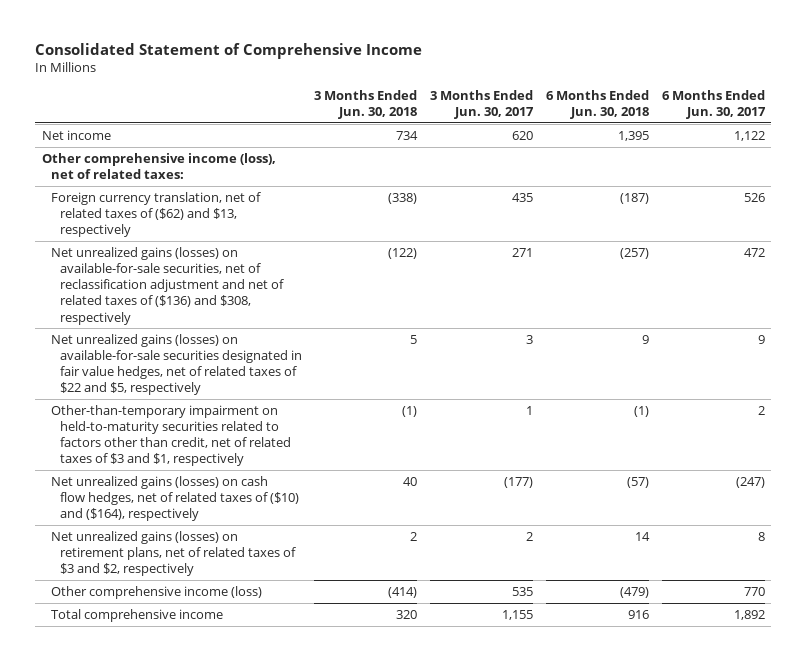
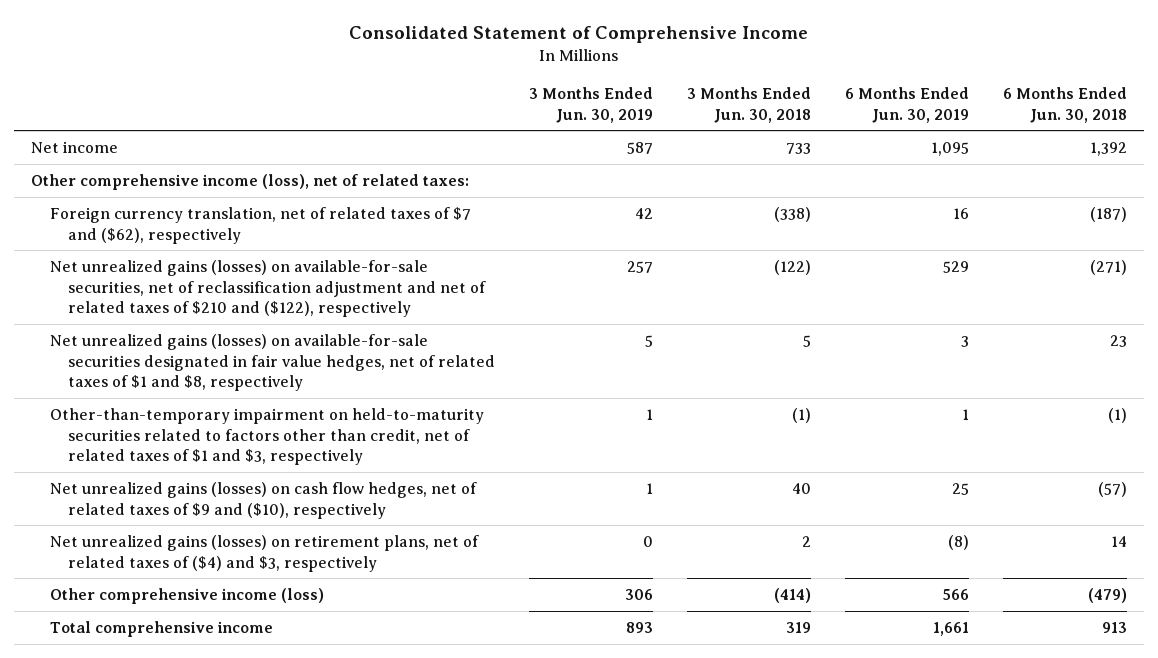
[430,89,535,120] 3 Months Ended Jun. 30, 2017 -> none
[661,89,766,120] 6 Months Ended Jun. 30, 2017 -> none
none -> [528,87,653,123] 3 Months Ended Jun. 30, 2019
none -> [844,87,969,123] 6 Months Ended Jun. 30, 2019
[396,130,419,140] 734 -> [785,142,811,154] 733
[617,130,649,141] 1,395 -> [1089,141,1127,156] 1,392
[50,191,261,238] Foreign currency translation, net of related taxes of ($62) and $13, respectively -> [49,206,471,244] Foreign currency translation, net of related taxes of $7 and ($62), respectively
[50,246,284,325] Net unrealized gains (losses) on available-for-sale securities, net of reclassification adjustment and net of related taxes of ($136) and $308, respectively -> [49,259,486,318] Net unrealized gains (losses) on available-for-sale securities, net of reclassification adjustment and net of related taxes of $210 and ($122), respectively
[619,247,649,259] (257) -> [1089,259,1127,275] (271)
[50,333,302,396] Net unrealized gains (losses) on available-for-sale securities designated in fair value hedges, net of related taxes of $22 and $5, respectively -> [49,333,495,392] Net unrealized gains (losses) on available-for-sale securities designated in fair value hedges, net of related taxes of $1 and $8, respectively
[641,334,649,344] 9 -> [1109,334,1127,347] 23
[50,404,291,467] Other-than-temporary impairment on held-to-maturity securities related to factors other than credit, net of related taxes of $3 and $1, respectively -> [49,407,484,466] Other-than-temporary impairment on held-to-maturity securities related to factors other than credit, net of related taxes of $1 and $3, respectively
[50,475,299,522] Net unrealized gains (losses) on cash flow hedges, net of related taxes of ($10) and ($164), respectively -> [49,481,477,519] Net unrealized gains (losses) on cash flow hedges, net of related taxes of $9 and ($10), respectively
[50,530,296,577] Net unrealized gains (losses) on retirement plans, net of related taxes of $3 and $2, respectively -> [49,534,479,572] Net unrealized gains (losses) on retirement plans, net of related taxes of ($4) and $3, respectively
[396,609,418,619] 320 -> [785,621,811,633] 319
[627,609,649,619] 916 -> [1101,621,1127,633] 913

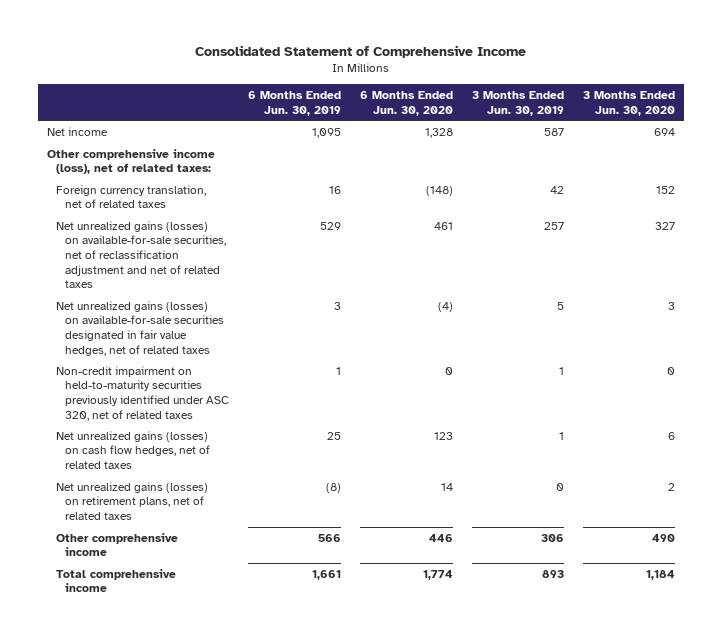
[686,87,811,123] 3 Months Ended Jun. 30, 2018 -> none
[1002,87,1127,123] 6 Months Ended Jun. 30, 2018 -> none
none -> [359,91,453,116] 6 Months Ended Jun. 30, 2020
none -> [582,91,675,116] 3 Months Ended Jun. 30, 2020
[49,206,471,244] Foreign currency translation, net of related taxes of $7 and ($62), respectively -> [55,184,206,209] Foreign currency translation, net of related taxes
[49,259,486,318] Net unrealized gains (losses) on available-for-sale securities, net of reclassification adjustment and net of related taxes of $210 and ($122), respectively -> [55,220,226,289] Net unrealized gains (losses) on available-for-sale securities, net of reclassification adjustment and net of related taxes
[49,333,495,392] Net unrealized gains (losses) on available-for-sale securities designated in fair value hedges, net of related taxes of $1 and $8, respectively -> [55,300,224,356] Net unrealized gains (losses) on available-for-sale securities designated in fair value hedges, net of related taxes
[49,407,484,466] Other-than-temporary impairment on held-to-maturity securities related to factors other than credit, net of related taxes of $1 and $3, respectively -> [55,365,229,421] Non-credit impairment on held-to-maturity securities previously identified under ASC 320, net of related taxes
[49,481,477,519] Net unrealized gains (losses) on cash flow hedges, net of related taxes of $9 and ($10), respectively -> [55,430,210,469] Net unrealized gains (losses) on cash flow hedges, net of related taxes
[49,534,479,572] Net unrealized gains (losses) on retirement plans, net of related taxes of ($4) and $3, respectively -> [55,481,208,520] Net unrealized gains (losses) on retirement plans, net of related taxes
[49,587,324,604] Other comprehensive income (loss) -> [55,532,178,557] Other comprehensive income

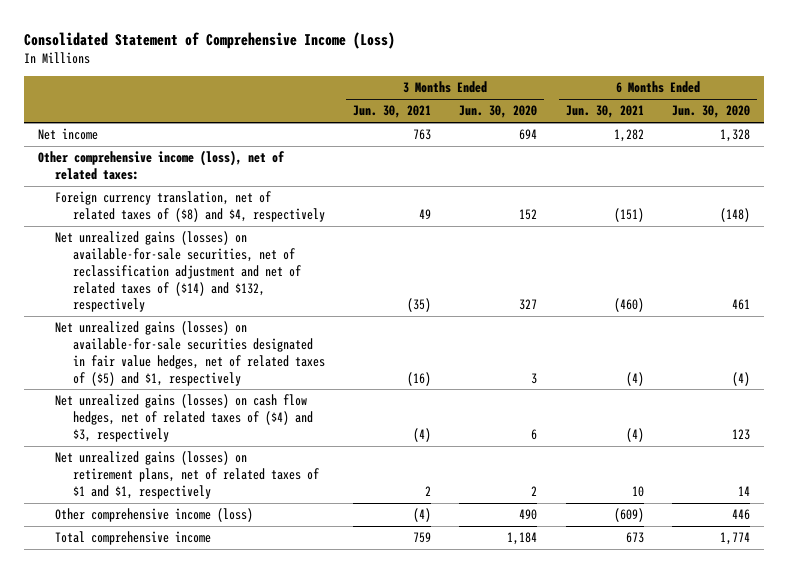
[194,45,526,59] Consolidated Statement of Comprehensive Income -> [24,31,396,49] Consolidated Statement of Comprehensive Income (Loss)
[247,91,341,116] 6 Months Ended Jun. 30, 2019 -> none
[471,91,564,116] 3 Months Ended Jun. 30, 2019 -> none
none -> [352,105,431,119] Jun. 30, 2021
none -> [565,105,644,119] Jun. 30, 2021
[55,365,229,421] Non-credit impairment on held-to-maturity securities previously identified under ASC 320, net of related taxes -> none
[55,184,206,209] Foreign currency translation, net of related taxes -> [55,191,325,222] Foreign currency translation, net of related taxes of ($8) and $4, respectively
[55,220,226,289] Net unrealized gains (losses) on available-for-sale securities, net of reclassification adjustment and net of related taxes -> [55,231,301,313] Net unrealized gains (losses) on available-for-sale securities, net of reclassification adjustment and net of related taxes of ($14) and $132, respectively
[55,300,224,356] Net unrealized gains (losses) on available-for-sale securities designated in fair value hedges, net of related taxes -> [55,321,325,386] Net unrealized gains (losses) on available-for-sale securities designated in fair value hedges, net of related taxes of ($5) and $1, respectively
[55,430,210,469] Net unrealized gains (losses) on cash flow hedges, net of related taxes -> [55,394,313,442] Net unrealized gains (losses) on cash flow hedges, net of related taxes of ($4) and $3, respectively
[55,481,208,520] Net unrealized gains (losses) on retirement plans, net of related taxes -> [55,451,319,499] Net unrealized gains (losses) on retirement plans, net of related taxes of $1 and $1, respectively
[55,532,178,557] Other comprehensive income -> [55,508,254,523] Other comprehensive income (loss)

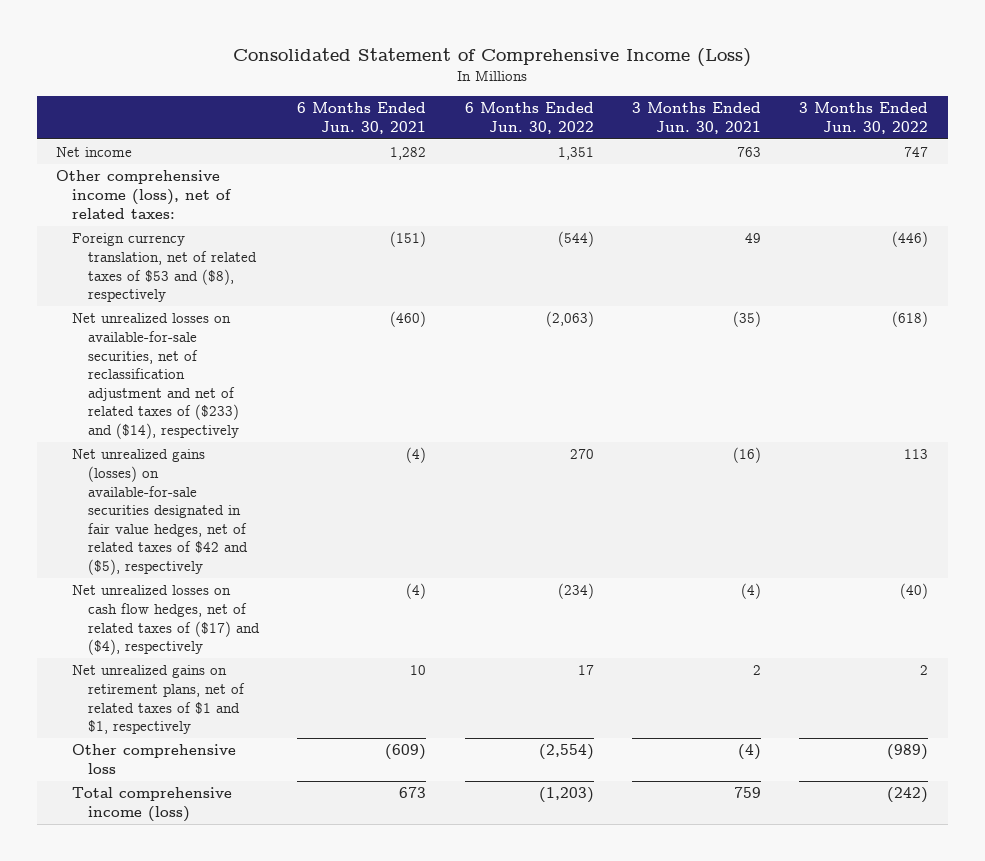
[459,105,538,119] Jun. 30, 2020 -> none
[672,105,751,119] Jun. 30, 2020 -> none
none -> [464,102,594,134] 6 Months Ended Jun. 30, 2022
none -> [799,102,929,134] 3 Months Ended Jun. 30, 2022
[55,191,325,222] Foreign currency translation, net of related taxes of ($8) and $4, respectively -> [72,233,257,303] Foreign currency translation, net of related taxes of $53 and ($8), respectively
[55,231,301,313] Net unrealized gains (losses) on available-for-sale securities, net of reclassification adjustment and net of related taxes of ($14) and $132, respectively -> [72,313,239,439] Net unrealized losses on available-for-sale securities, net of reclassification adjustment and net of related taxes of ($233) and ($14), respectively
[55,321,325,386] Net unrealized gains (losses) on available-for-sale securities designated in fair value hedges, net of related taxes of ($5) and $1, respectively -> [72,449,248,575] Net unrealized gains (losses) on available-for-sale securities designated in fair value hedges, net of related taxes of $42 and ($5), respectively
[55,394,313,442] Net unrealized gains (losses) on cash flow hedges, net of related taxes of ($4) and $3, respectively -> [72,585,260,656] Net unrealized losses on cash flow hedges, net of related taxes of ($17) and ($4), respectively
[55,451,319,499] Net unrealized gains (losses) on retirement plans, net of related taxes of $1 and $1, respectively -> [72,665,245,735] Net unrealized gains on retirement plans, net of related taxes of $1 and $1, respectively
[55,508,254,523] Other comprehensive income (loss) -> [72,744,237,774] Other comprehensive loss
[55,531,212,546] Total comprehensive income -> [72,787,233,822] Total comprehensive income (loss)

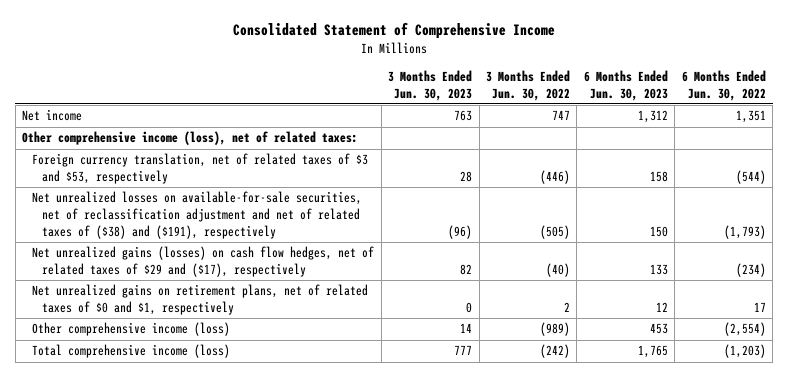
[233,47,752,67] Consolidated Statement of Comprehensive Income (Loss) -> [232,22,555,40] Consolidated Statement of Comprehensive Income
[297,102,427,134] 6 Months Ended Jun. 30, 2021 -> none
[632,102,762,134] 3 Months Ended Jun. 30, 2021 -> none
none -> [388,69,473,101] 3 Months Ended Jun. 30, 2023
none -> [583,69,668,101] 6 Months Ended Jun. 30, 2023
[72,449,248,575] Net unrealized gains (losses) on available-for-sale securities designated in fair value hedges, net of related taxes of $42 and ($5), respectively -> none
[72,233,257,303] Foreign currency translation, net of related taxes of $53 and ($8), respectively -> [32,153,369,185] Foreign currency translation, net of related taxes of $3 and $53, respectively
[72,313,239,439] Net unrealized losses on available-for-sale securities, net of reclassification adjustment and net of related taxes of ($233) and ($14), respectively -> [32,191,363,239] Net unrealized losses on available-for-sale securities, net of reclassification adjustment and net of related taxes of ($38) and ($191), respectively
[545,311,594,328] (2,063) -> [723,224,766,239] (1,793)
[892,311,929,328] (618) -> [540,224,571,239] (505)
[72,585,260,656] Net unrealized losses on cash flow hedges, net of related taxes of ($17) and ($4), respectively -> [32,246,375,278] Net unrealized gains (losses) on cash flow hedges, net of related taxes of $29 and ($17), respectively
[72,665,245,735] Net unrealized gains on retirement plans, net of related taxes of $1 and $1, respectively -> [32,284,369,316] Net unrealized gains on retirement plans, net of related taxes of $0 and $1, respectively
[72,744,237,774] Other comprehensive loss -> [32,322,231,337] Other comprehensive income (loss)

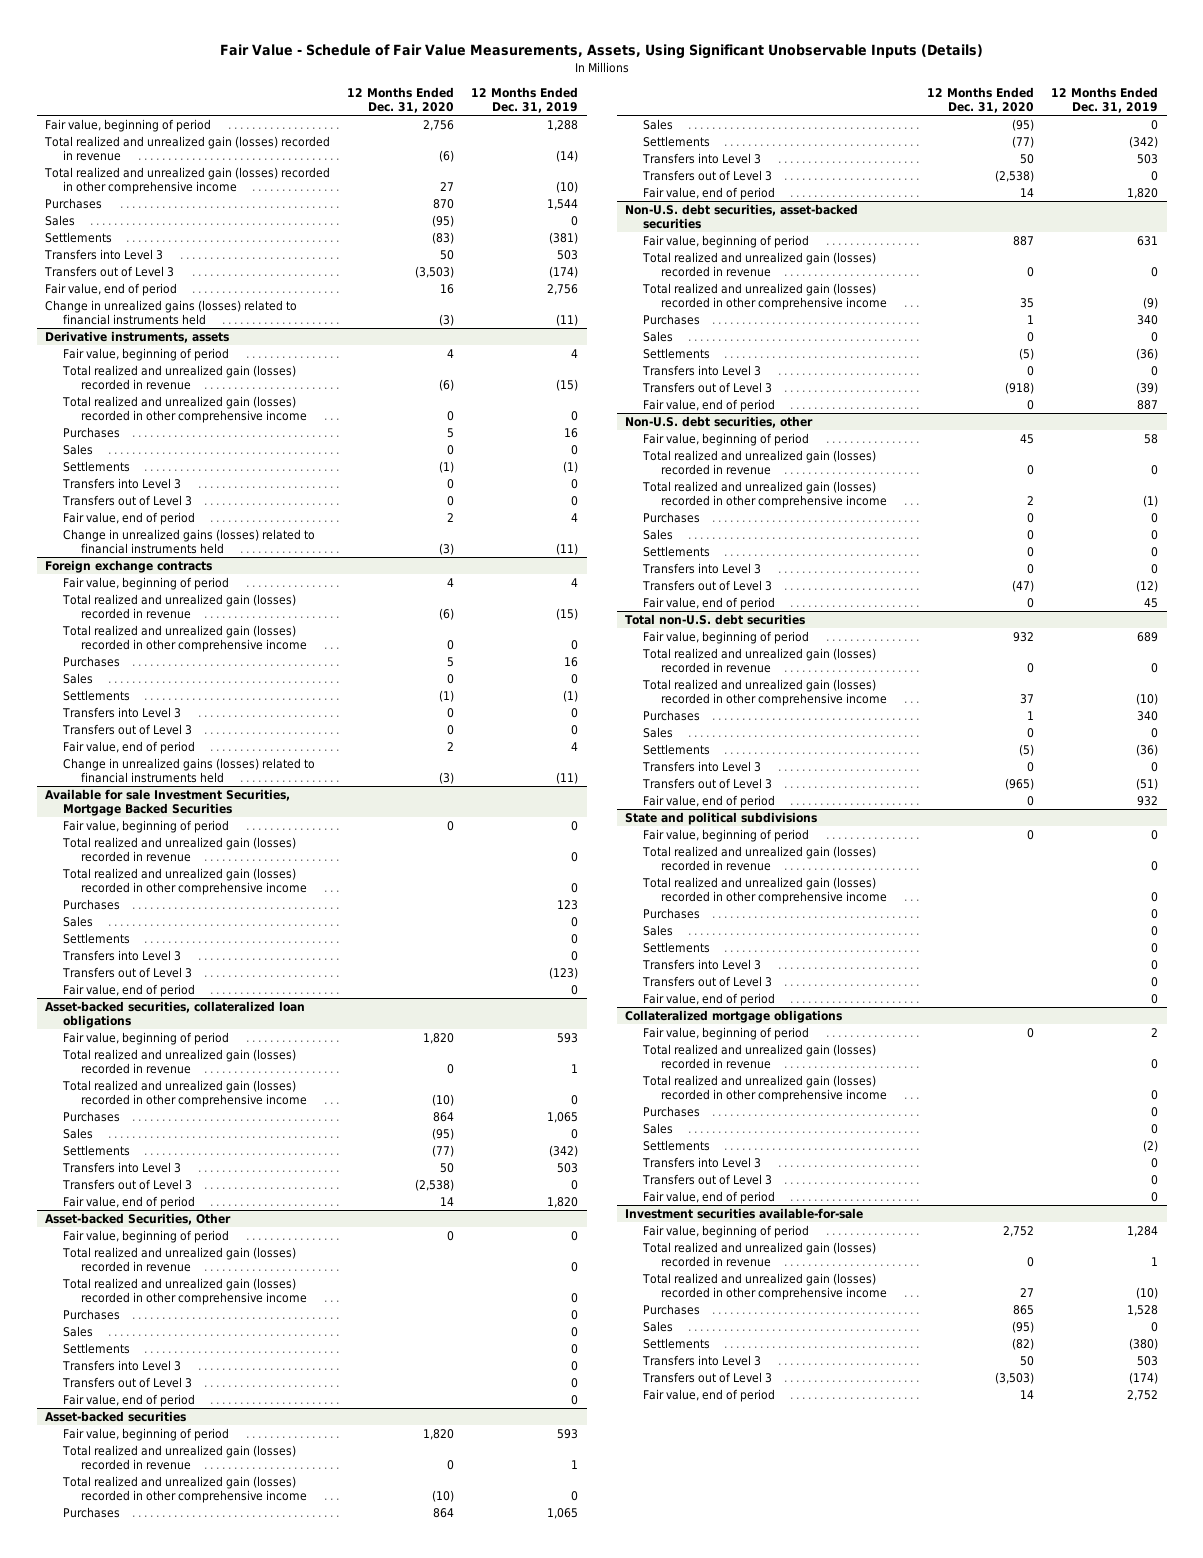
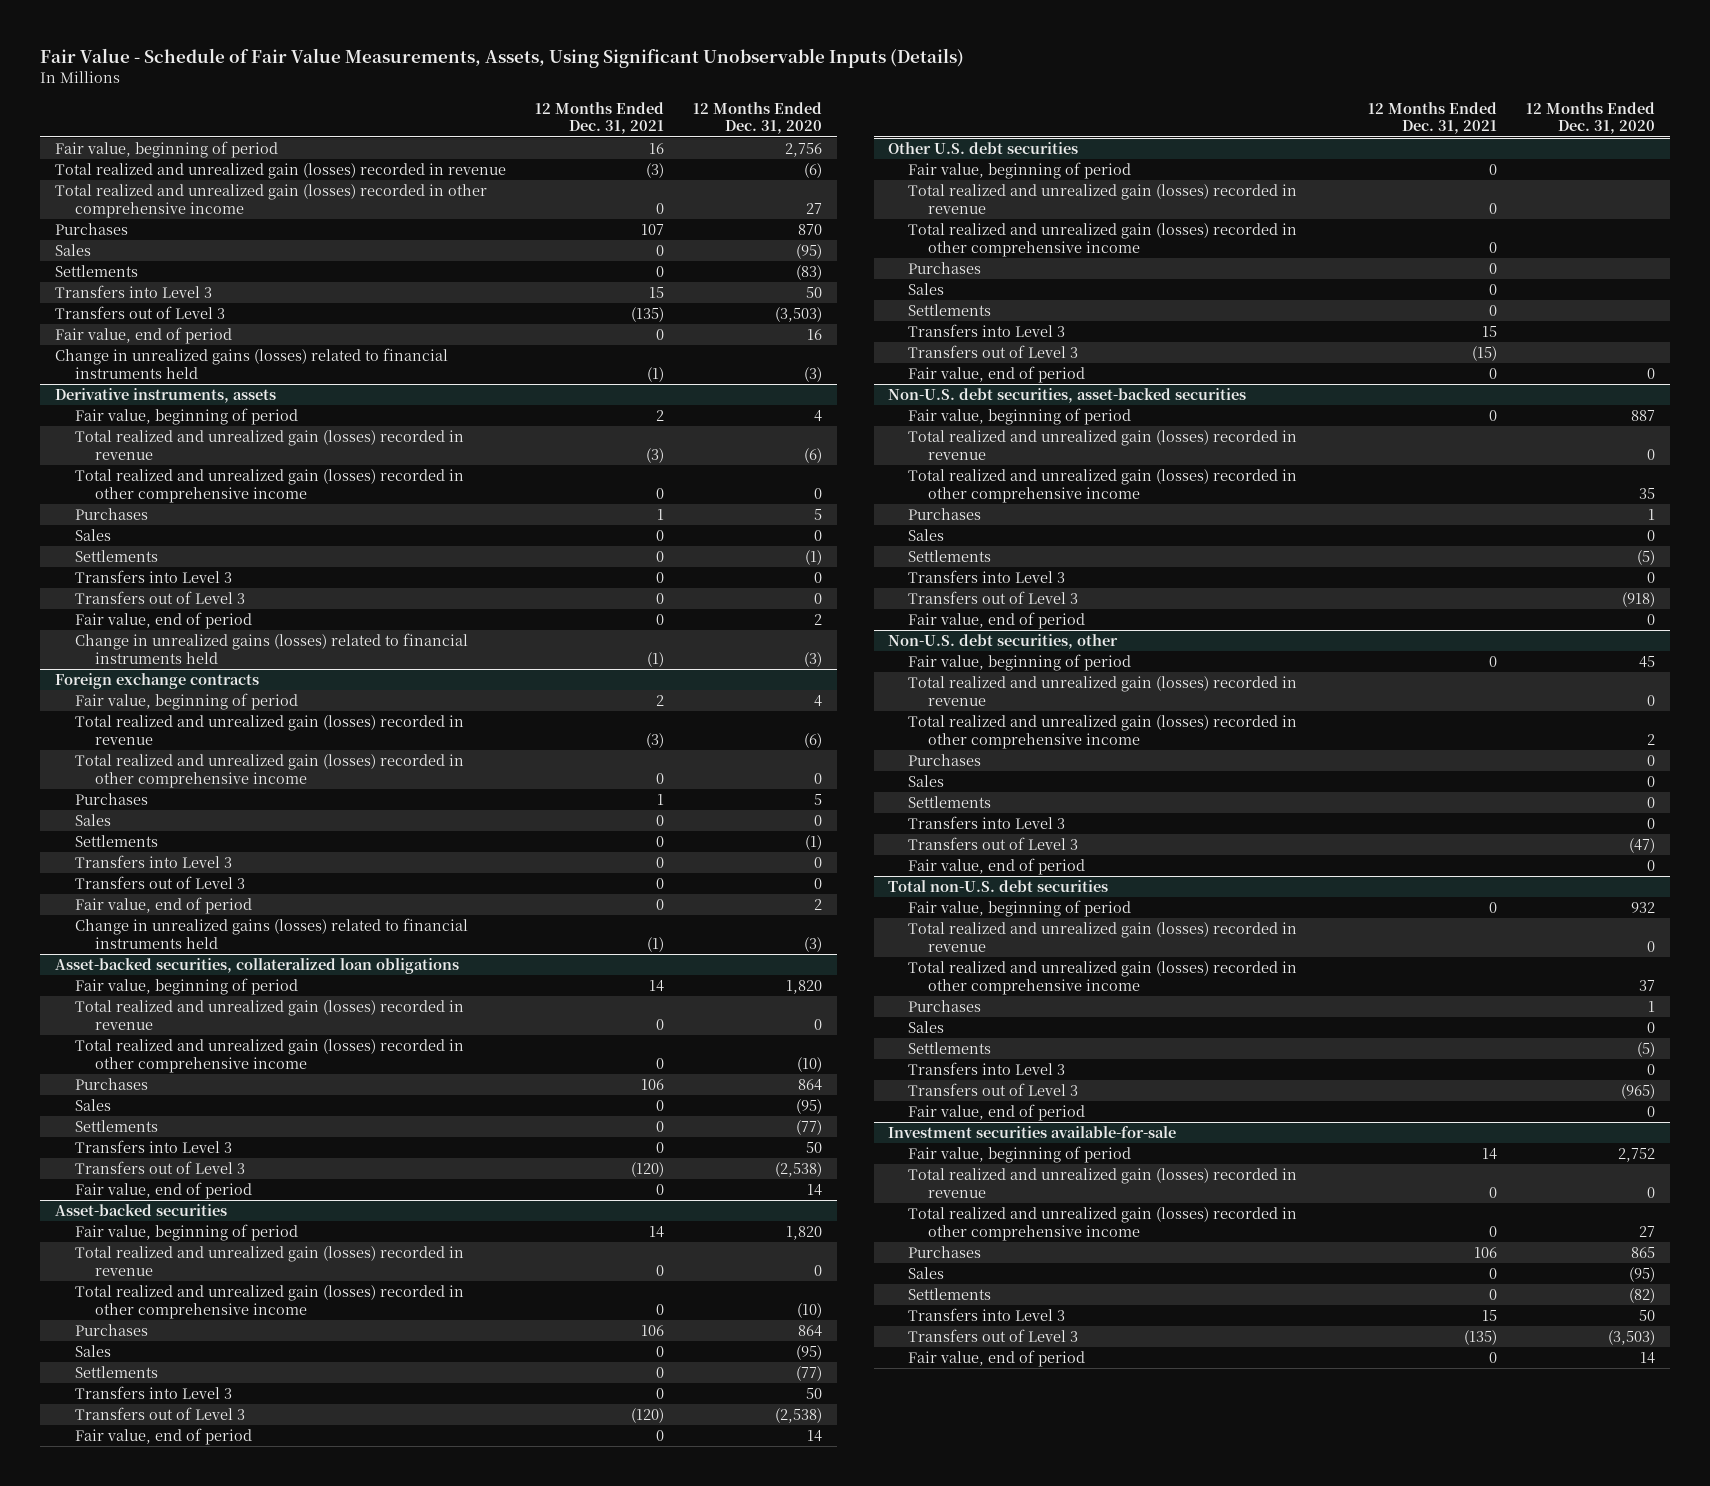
[471,86,579,113] 12 Months Ended Dec. 31, 2019 -> none
none -> [534,101,664,135] 12 Months Ended Dec. 31, 2021
[45,789,291,817] Available for sale Investment Securities, Mortgage Backed Securities -> none
[63,820,230,834] Fair value, beginning of period -> none
[62,837,297,863] Total realized and unrealized gain (losses) recorded in revenue -> none
[62,868,307,896] Total realized and unrealized gain (losses) recorded in other comprehensive income -> none
[63,899,121,911] Purchases -> none
[63,916,94,928] Sales -> none
[63,933,131,945] Settlements -> none
[62,950,182,962] Transfers into Level 3 -> none
[62,967,193,979] Transfers out of Level 3 -> none
[63,984,196,998] Fair value, end of period -> none
[45,1213,232,1226] Asset-backed Securities, Other -> none
[63,1230,230,1244] Fair value, beginning of period -> none
[62,1247,297,1273] Total realized and unrealized gain (losses) recorded in revenue -> none
[62,1278,307,1306] Total realized and unrealized gain (losses) recorded in other comprehensive income -> none
[63,1309,121,1321] Purchases -> none
[63,1326,94,1338] Sales -> none
[63,1343,131,1355] Settlements -> none
[62,1360,182,1372] Transfers into Level 3 -> none
[62,1377,193,1389] Transfers out of Level 3 -> none
[63,1394,196,1408] Fair value, end of period -> none
none -> [888,142,1079,155] Other U.S. debt securities
none -> [908,162,1132,180] Fair value, beginning of period
none -> [908,184,1298,214] Total realized and unrealized gain (losses) recorded in revenue
none -> [908,223,1298,257] Total realized and unrealized gain (losses) recorded in other comprehensive income
none -> [908,262,982,275] Purchases
none -> [908,283,945,296] Sales
none -> [908,304,992,317] Settlements
none -> [908,324,1066,338] Transfers into Level 3
none -> [908,345,1079,359] Transfers out of Level 3
none -> [908,366,1086,384] Fair value, end of period
[625,812,818,826] State and political subdivisions -> none
[642,829,809,843] Fair value, beginning of period -> none
[641,846,876,872] Total realized and unrealized gain (losses) recorded in revenue -> none
[641,877,887,905] Total realized and unrealized gain (losses) recorded in other comprehensive income -> none
[642,908,700,920] Purchases -> none
[642,925,673,937] Sales -> none
[642,942,710,954] Settlements -> none
[641,959,761,971] Transfers into Level 3 -> none
[641,976,772,988] Transfers out of Level 3 -> none
[642,993,775,1007] Fair value, end of period -> none
[625,1010,843,1024] Collateralized mortgage obligations -> none
[642,1027,809,1041] Fair value, beginning of period -> none
[641,1044,876,1070] Total realized and unrealized gain (losses) recorded in revenue -> none
[641,1075,887,1103] Total realized and unrealized gain (losses) recorded in other comprehensive income -> none
[642,1106,700,1118] Purchases -> none
[642,1123,673,1135] Sales -> none
[642,1140,710,1152] Settlements -> none
[641,1157,761,1169] Transfers into Level 3 -> none
[641,1174,772,1186] Transfers out of Level 3 -> none
[642,1191,775,1205] Fair value, end of period -> none

